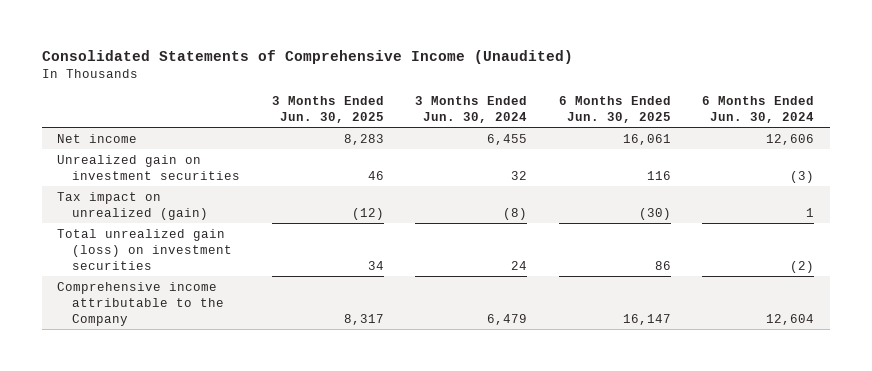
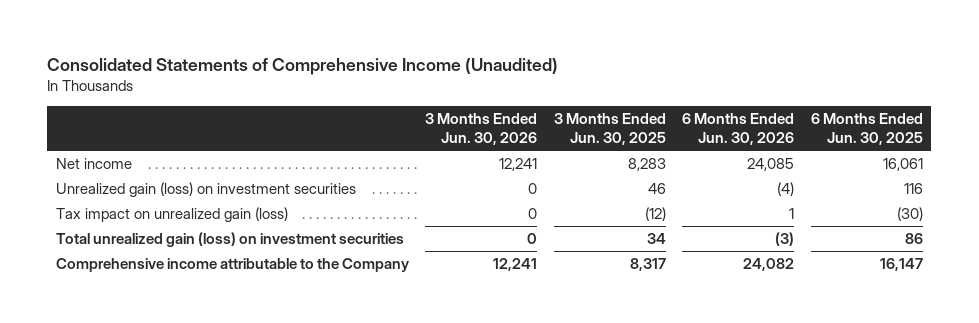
[415,95,528,123] 3 Months Ended Jun. 30, 2024 -> none
[702,95,815,123] 6 Months Ended Jun. 30, 2024 -> none
none -> [425,113,538,146] 3 Months Ended Jun. 30, 2026
none -> [682,113,795,146] 6 Months Ended Jun. 30, 2026
[57,154,241,180] Unrealized gain on investment securities -> [55,182,356,198] Unrealized gain (loss) on investment securities
[57,191,209,220] Tax impact on unrealized (gain) -> [55,207,288,223] Tax impact on unrealized gain (loss)

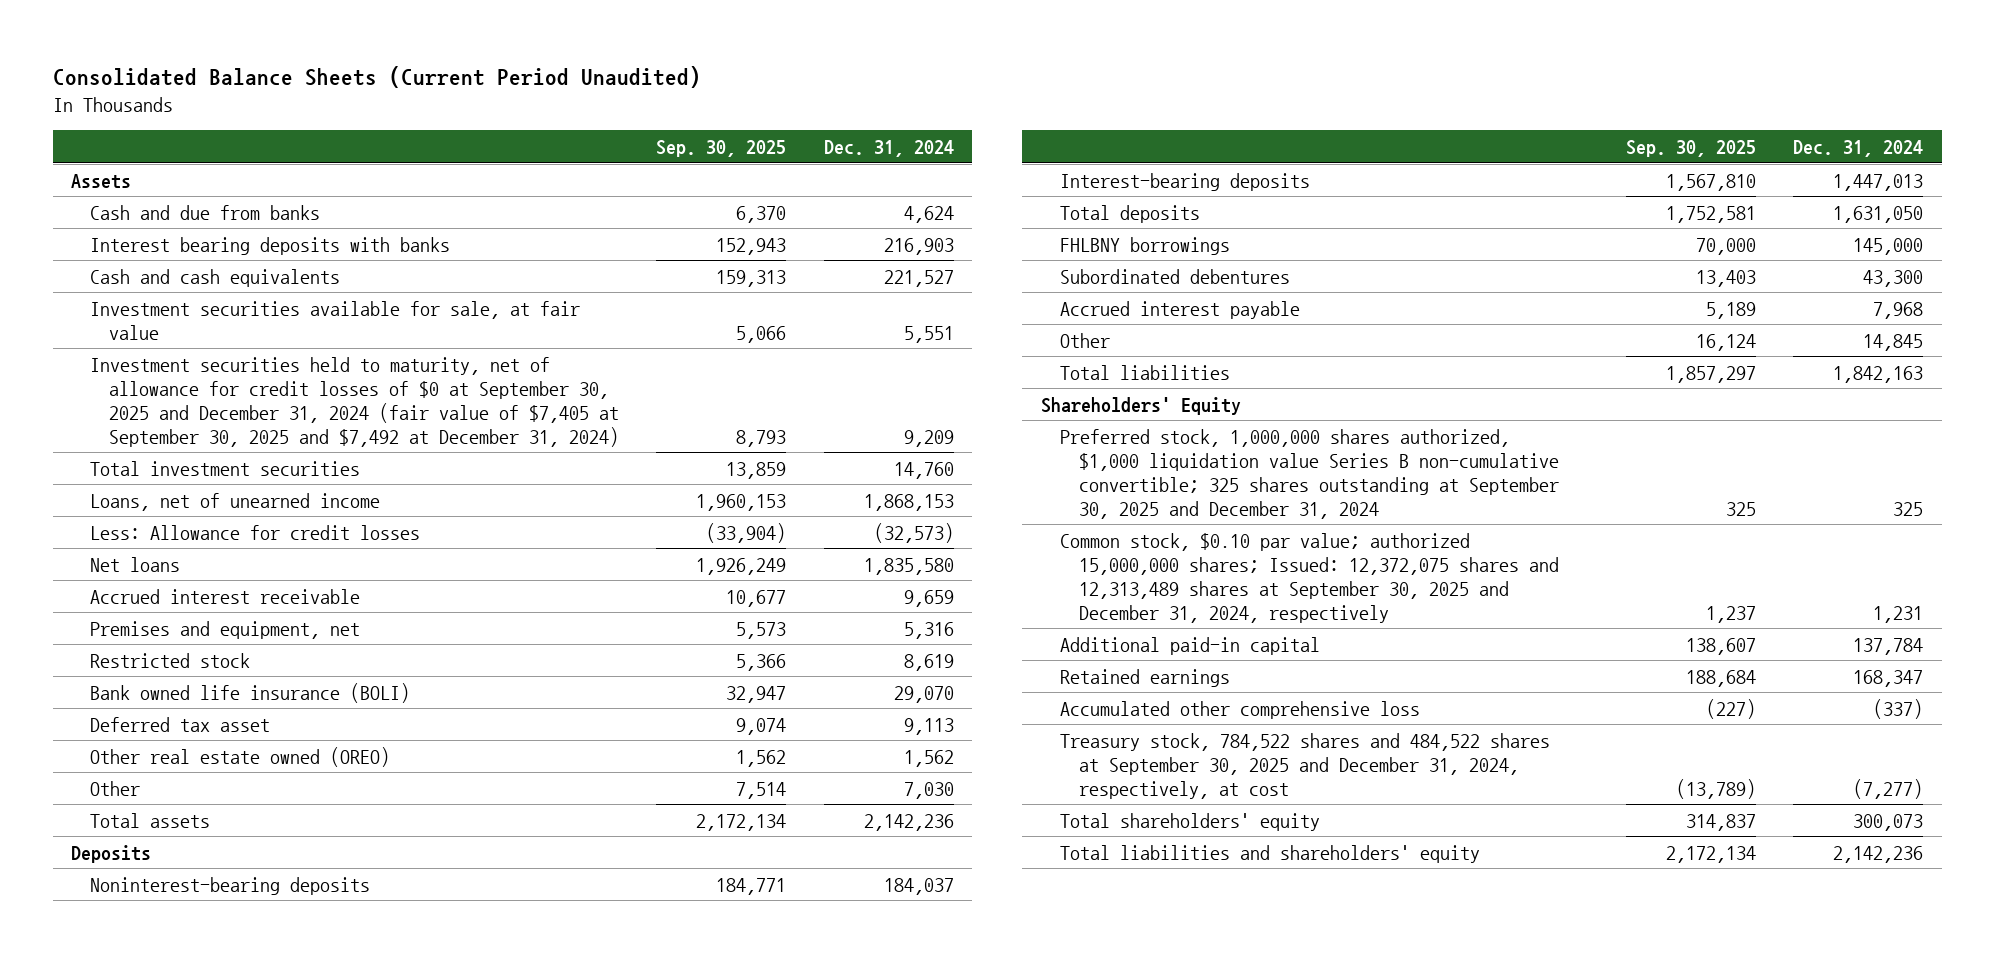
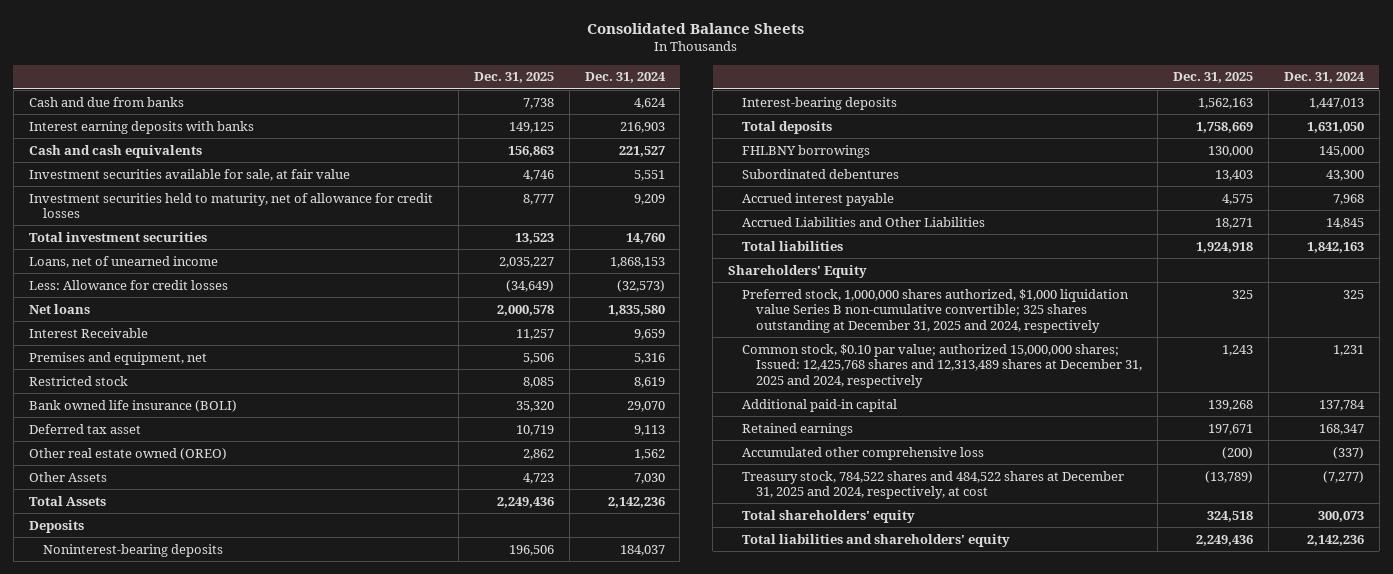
[52,65,701,88] Consolidated Balance Sheets (Current Period Unaudited) -> [587,22,805,34] Consolidated Balance Sheets
[656,139,787,157] Sep. 30, 2025 -> none
none -> [473,72,554,84] Dec. 31, 2025
[71,173,132,189] Assets -> none
[90,236,451,255] Interest bearing deposits with banks -> [28,120,254,134] Interest earning deposits with banks
[90,356,619,447] Investment securities held to maturity, net of allowance for credit losses of $0 at September 30, 2025 and December 31, 2024 (fair value of $7,405 at September 30, 2025 and $7,492 at December 31, 2024) -> [28,192,433,219] Investment securities held to maturity, net of allowance for credit losses
[90,588,361,604] Accrued interest receivable -> [28,327,148,338] Interest Receivable
[90,780,141,796] Other -> [28,471,107,482] Other Assets
[90,812,211,828] Total assets -> [28,495,106,506] Total Assets
[1059,332,1110,348] Other -> [742,216,986,227] Accrued Liabilities and Other Liabilities
[1059,428,1559,519] Preferred stock, 1,000,000 shares authorized, $1,000 liquidation value Series B non-cumulative convertible; 325 shares outstanding at September 30, 2025 and December 31, 2024 -> [742,288,1130,333] Preferred stock, 1,000,000 shares authorized, $1,000 liquidation value Series B non-cumulative convertible; 325 shares outstanding at December 31, 2025 and 2024, respectively
[1059,532,1559,623] Common stock, $0.10 par value; authorized 15,000,000 shares; Issued: 12,372,075 shares and 12,313,489 shares at September 30, 2025 and December 31, 2024, respectively -> [742,343,1143,388] Common stock, $0.10 par value; authorized 15,000,000 shares; Issued: 12,425,768 shares and 12,313,489 shares at December 31, 2025 and 2024, respectively
[1059,732,1550,799] Treasury stock, 784,522 shares and 484,522 shares at September 30, 2025 and December 31, 2024, respectively, at cost -> [742,470,1125,500] Treasury stock, 784,522 shares and 484,522 shares at December 31, 2025 and 2024, respectively, at cost

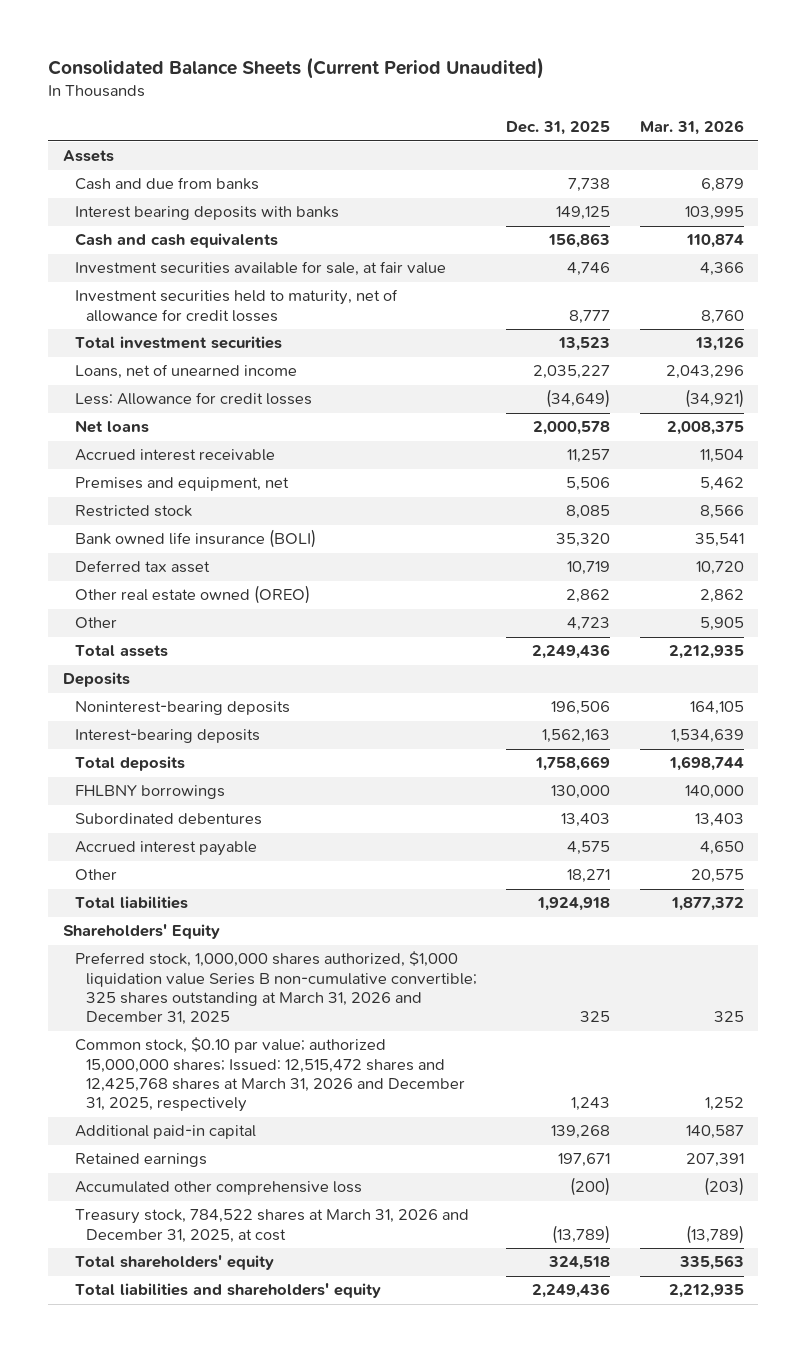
[587,22,805,34] Consolidated Balance Sheets -> [48,57,545,80] Consolidated Balance Sheets (Current Period Unaudited)
[584,72,666,84] Dec. 31, 2024 -> none
none -> [639,120,744,136] Mar. 31, 2026
none -> [62,150,114,163] Assets
[28,120,254,134] Interest earning deposits with banks -> [74,206,339,221] Interest bearing deposits with banks
[28,327,148,338] Interest Receivable -> [74,449,275,462] Accrued interest receivable
[28,471,107,482] Other Assets -> [74,617,117,629] Other
[28,495,106,506] Total Assets -> [74,645,168,658] Total assets
[742,216,986,227] Accrued Liabilities and Other Liabilities -> [74,869,117,881] Other
[742,288,1130,333] Preferred stock, 1,000,000 shares authorized, $1,000 liquidation value Series B non-cumulative convertible; 325 shares outstanding at December 31, 2025 and 2024, respectively -> [74,951,478,1026] Preferred stock, 1,000,000 shares authorized, $1,000 liquidation value Series B non-cumulative convertible; 325 shares outstanding at March 31, 2026 and December 31, 2025
[742,343,1143,388] Common stock, $0.10 par value; authorized 15,000,000 shares; Issued: 12,425,768 shares and 12,313,489 shares at December 31, 2025 and 2024, respectively -> [74,1037,466,1113] Common stock, $0.10 par value; authorized 15,000,000 shares; Issued: 12,515,472 shares and 12,425,768 shares at March 31, 2026 and December 31, 2025, respectively
[742,470,1125,500] Treasury stock, 784,522 shares and 484,522 shares at December 31, 2025 and 2024, respectively, at cost -> [74,1209,469,1243] Treasury stock, 784,522 shares at March 31, 2026 and December 31, 2025, at cost

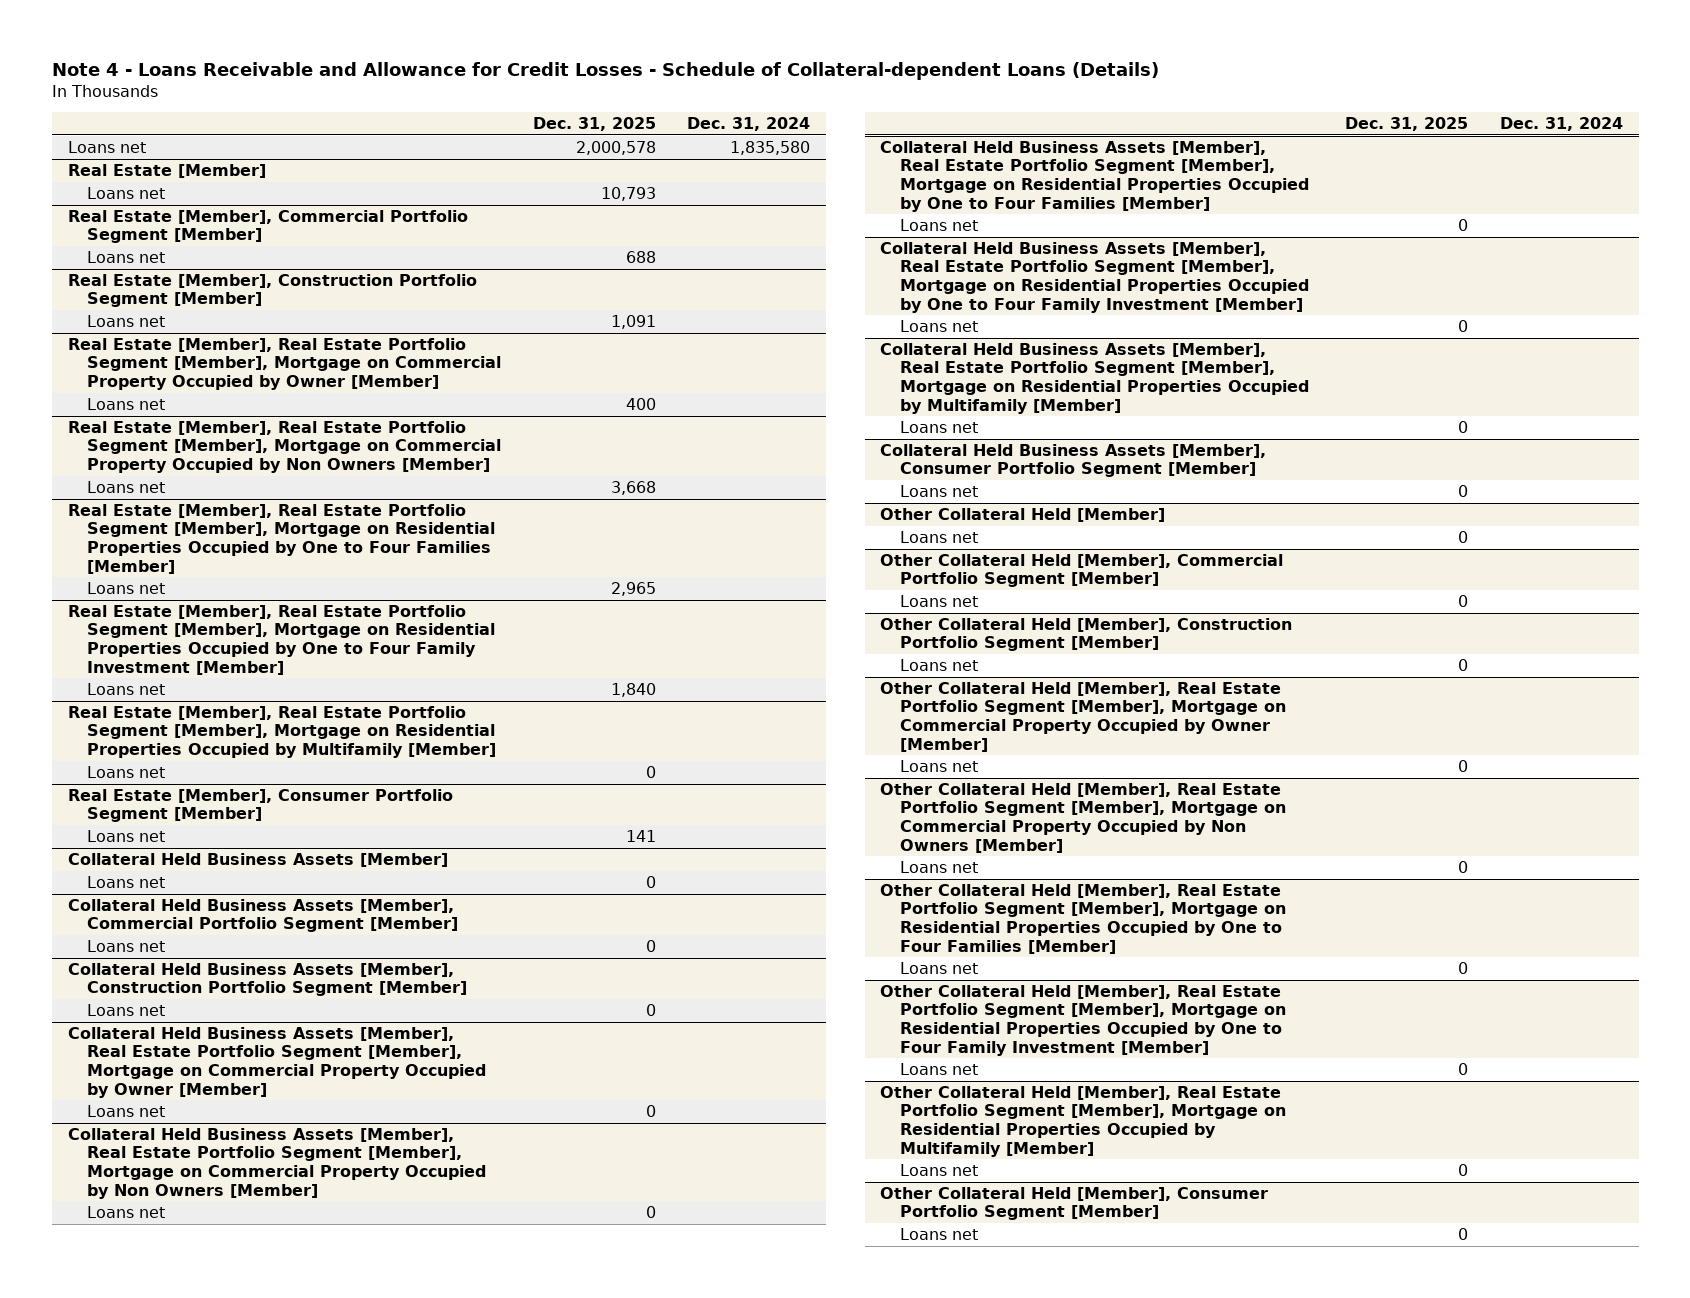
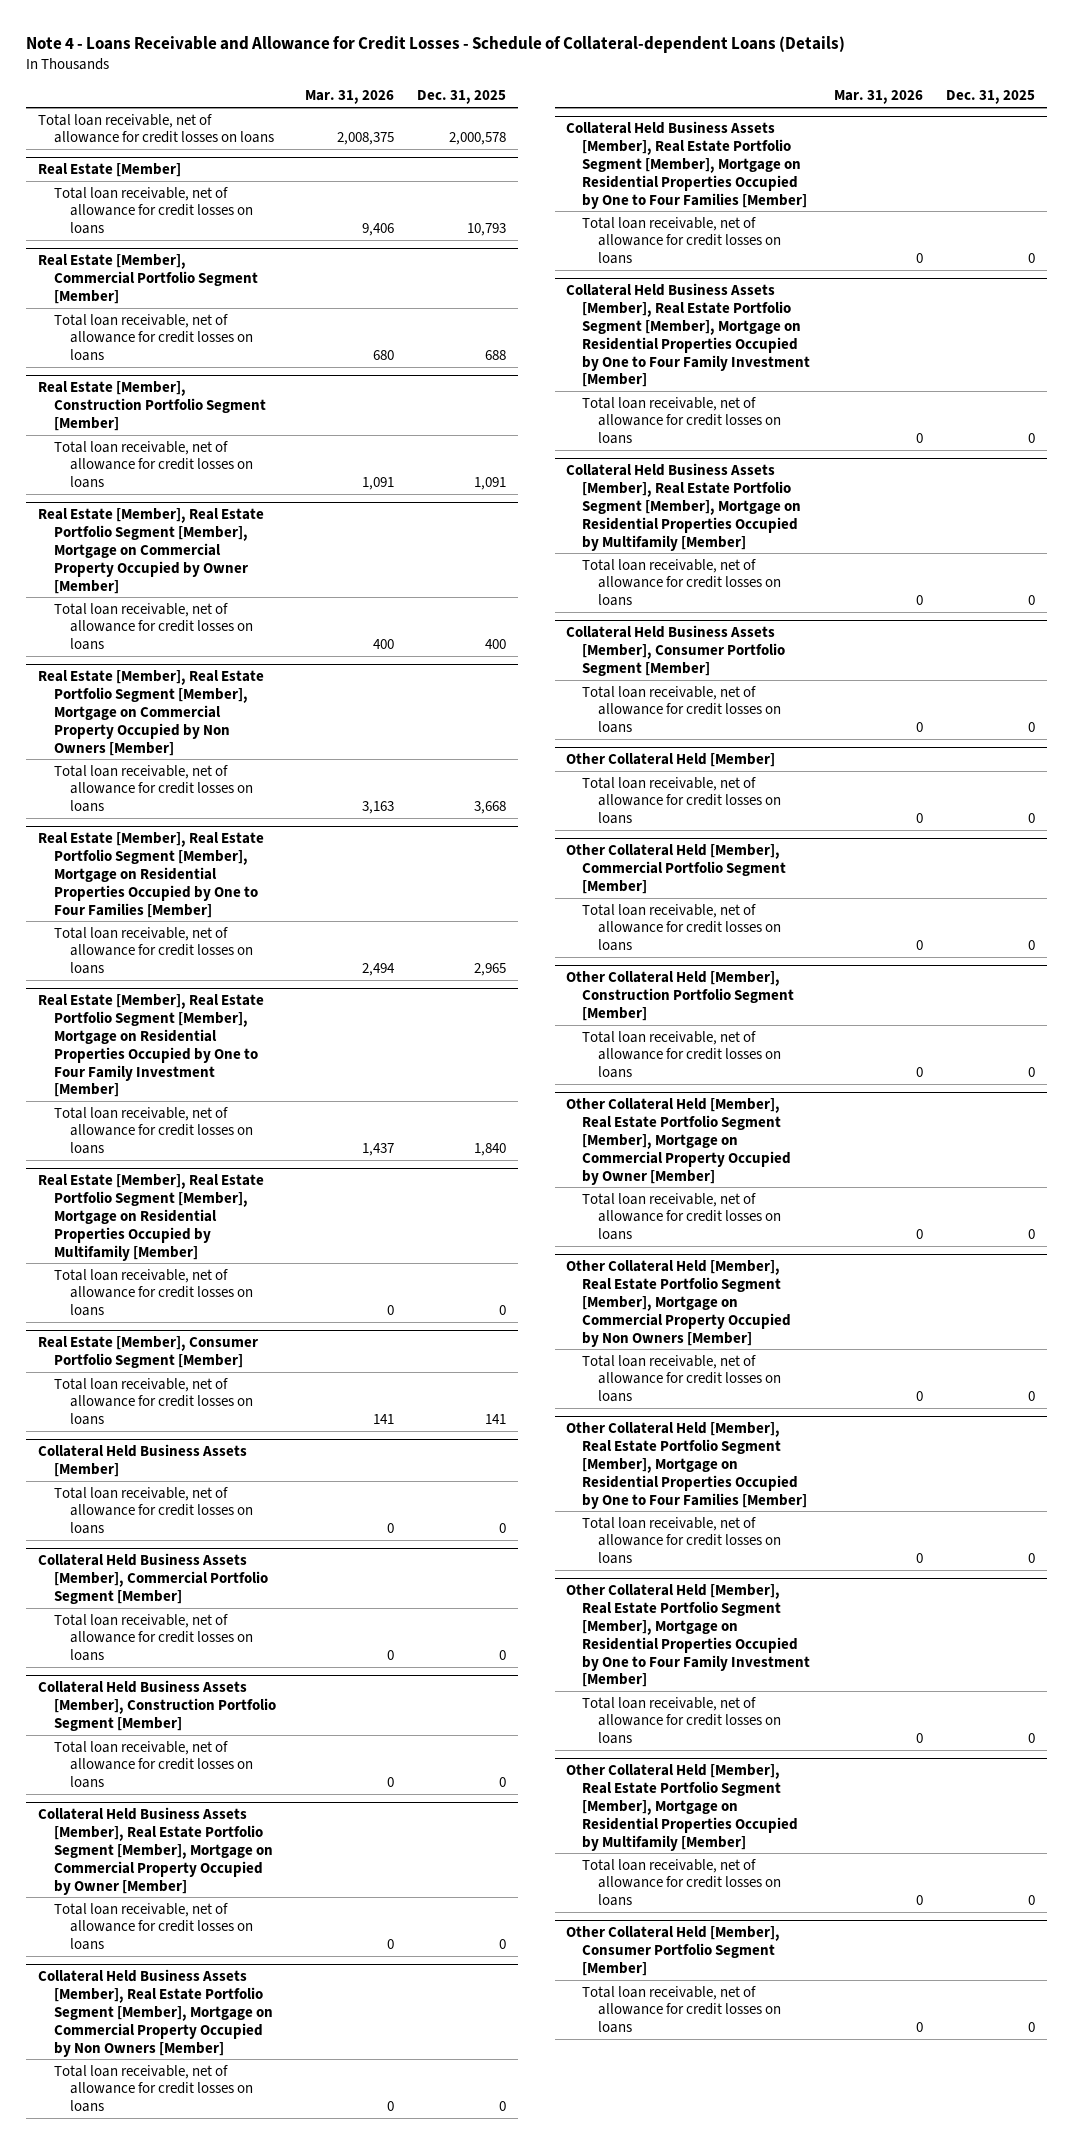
[687,117,811,132] Dec. 31, 2024 -> none
none -> [304,90,394,105] Mar. 31, 2026
[67,140,146,153] Loans net -> [37,113,274,144] Total loan receivable, net of allowance for credit losses on loans
[87,186,166,199] Loans net -> [53,186,253,235] Total loan receivable, net of allowance for credit losses on loans
[87,250,166,263] Loans net -> [53,313,253,362] Total loan receivable, net of allowance for credit losses on loans
[87,314,166,327] Loans net -> [53,440,253,489] Total loan receivable, net of allowance for credit losses on loans
[87,397,166,410] Loans net -> [53,602,253,651] Total loan receivable, net of allowance for credit losses on loans
[87,480,166,493] Loans net -> [53,764,253,813] Total loan receivable, net of allowance for credit losses on loans
[87,581,166,594] Loans net -> [53,926,253,975] Total loan receivable, net of allowance for credit losses on loans
[87,682,166,695] Loans net -> [53,1106,253,1155] Total loan receivable, net of allowance for credit losses on loans
[87,765,166,778] Loans net -> [53,1268,253,1317] Total loan receivable, net of allowance for credit losses on loans
[87,829,166,842] Loans net -> [53,1377,253,1426] Total loan receivable, net of allowance for credit losses on loans
[87,875,166,888] Loans net -> [53,1486,253,1535] Total loan receivable, net of allowance for credit losses on loans
[87,939,166,952] Loans net -> [53,1613,253,1662] Total loan receivable, net of allowance for credit losses on loans
[87,1003,166,1016] Loans net -> [53,1740,253,1789] Total loan receivable, net of allowance for credit losses on loans
[87,1104,166,1117] Loans net -> [53,1902,253,1951] Total loan receivable, net of allowance for credit losses on loans
[87,1205,166,1218] Loans net -> [53,2064,253,2113] Total loan receivable, net of allowance for credit losses on loans
[899,218,978,231] Loans net -> [582,216,782,265] Total loan receivable, net of allowance for credit losses on loans
[899,319,978,332] Loans net -> [582,396,782,445] Total loan receivable, net of allowance for credit losses on loans
[899,420,978,433] Loans net -> [582,558,782,607] Total loan receivable, net of allowance for credit losses on loans
[899,484,978,497] Loans net -> [582,685,782,734] Total loan receivable, net of allowance for credit losses on loans
[899,530,978,543] Loans net -> [582,776,782,825] Total loan receivable, net of allowance for credit losses on loans
[899,594,978,607] Loans net -> [582,903,782,952] Total loan receivable, net of allowance for credit losses on loans
[899,658,978,671] Loans net -> [582,1030,782,1079] Total loan receivable, net of allowance for credit losses on loans
[899,759,978,772] Loans net -> [582,1192,782,1241] Total loan receivable, net of allowance for credit losses on loans
[899,860,978,873] Loans net -> [582,1354,782,1403] Total loan receivable, net of allowance for credit losses on loans
[899,961,978,974] Loans net -> [582,1516,782,1565] Total loan receivable, net of allowance for credit losses on loans
[899,1062,978,1075] Loans net -> [582,1696,782,1745] Total loan receivable, net of allowance for credit losses on loans
[899,1163,978,1176] Loans net -> [582,1858,782,1907] Total loan receivable, net of allowance for credit losses on loans
[899,1227,978,1240] Loans net -> [582,1985,782,2034] Total loan receivable, net of allowance for credit losses on loans

